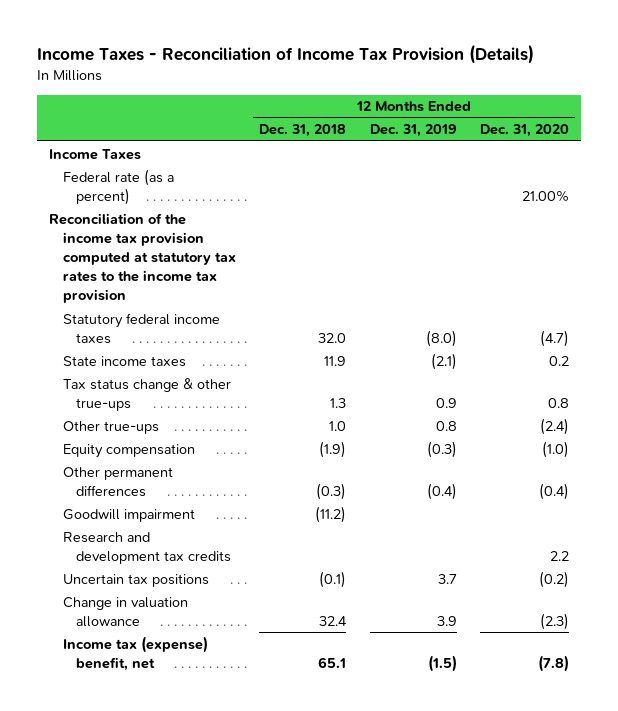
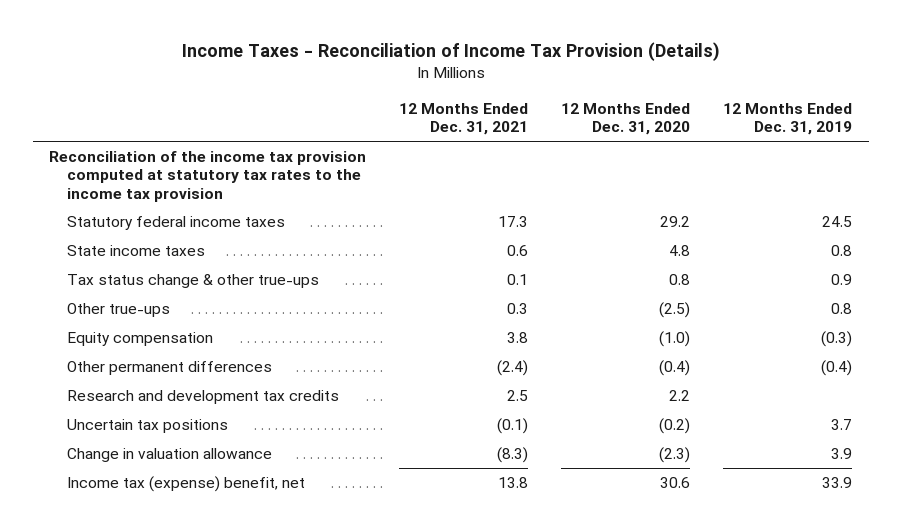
[259,124,347,138] Dec. 31, 2018 -> none
none -> [399,103,529,136] 12 Months Ended Dec. 31, 2021
[49,148,142,160] Income Taxes -> none
[62,168,174,205] Federal rate (as a percent) -> none
[425,329,457,347] (8.0) -> [822,215,853,227] 24.5
[539,329,569,347] (4.7) -> [660,215,691,227] 29.2
[430,352,457,370] (2.1) -> [831,244,853,256] 0.8
[548,355,569,366] 0.2 -> [669,244,691,256] 4.8
[539,417,569,435] (2.4) -> [659,301,691,318] (2.5)
[62,508,195,522] Goodwill impairment -> none
[427,654,457,672] (1.5) -> [822,476,853,488] 33.9
[537,654,569,672] (7.8) -> [660,476,691,488] 30.6

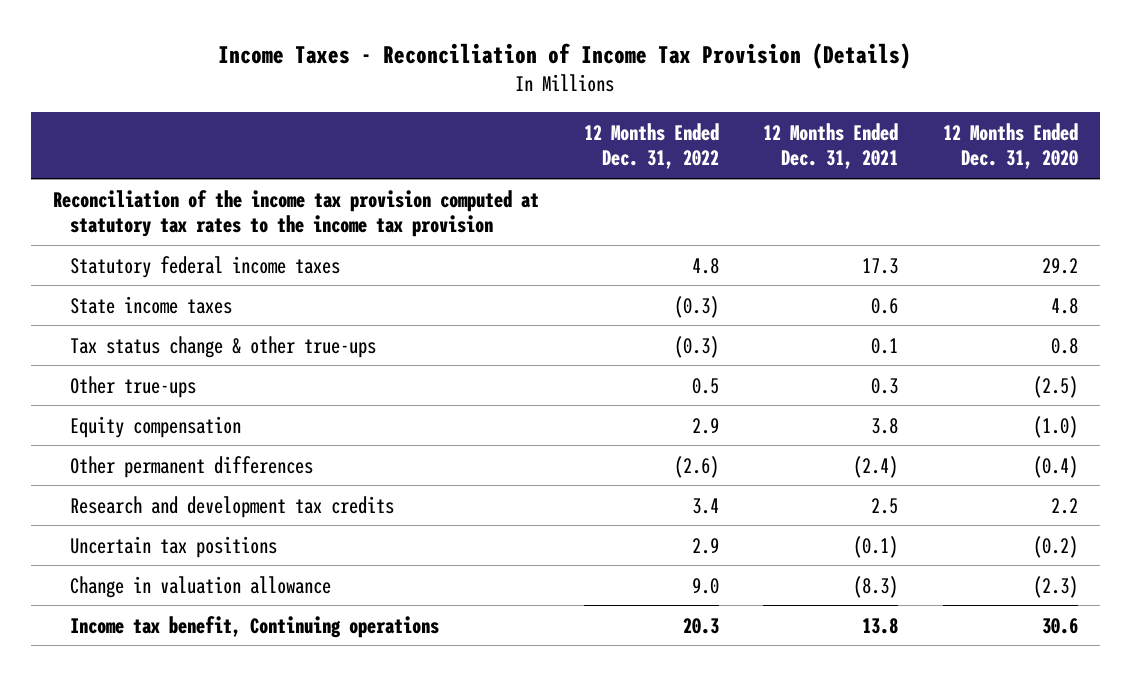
[723,103,853,136] 12 Months Ended Dec. 31, 2019 -> none
none -> [583,122,719,170] 12 Months Ended Dec. 31, 2022
[67,475,306,492] Income tax (expense) benefit, net -> [69,615,439,638] Income tax benefit, Continuing operations

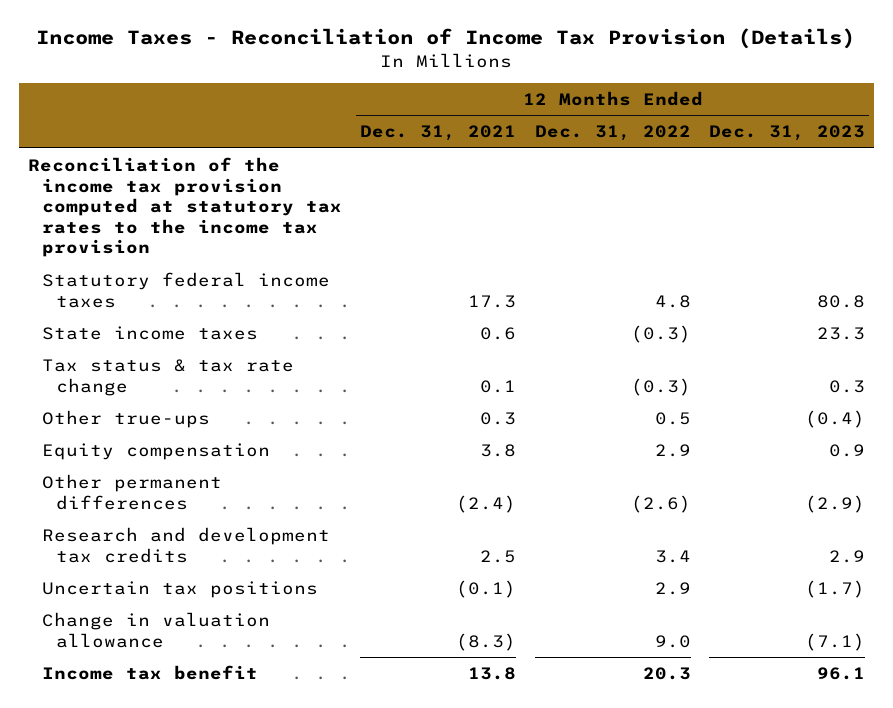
[942,122,1078,170] 12 Months Ended Dec. 31, 2020 -> none
none -> [708,125,865,142] Dec. 31, 2023
[69,335,376,358] Tax status change & other true-ups -> [42,358,295,396] Tax status & tax rate change
[69,615,439,638] Income tax benefit, Continuing operations -> [42,664,259,680] Income tax benefit

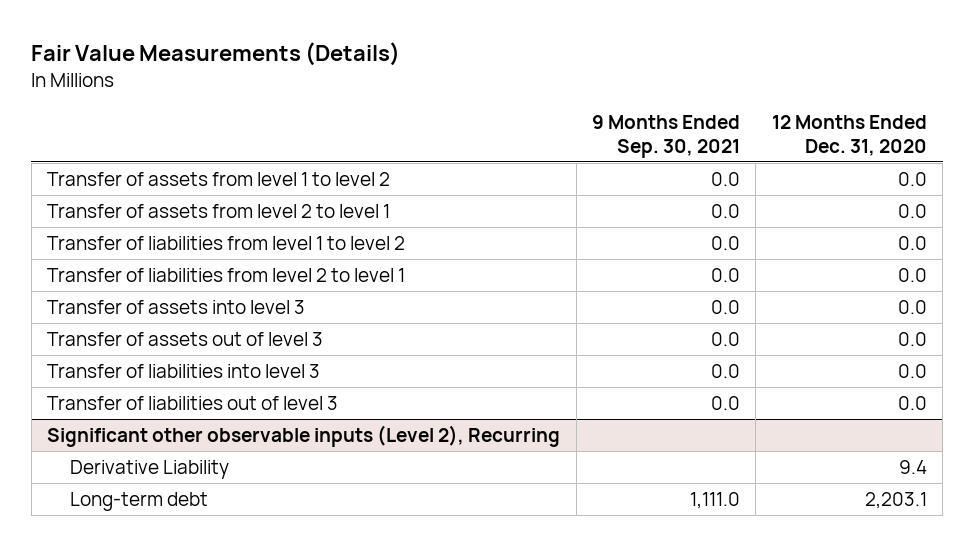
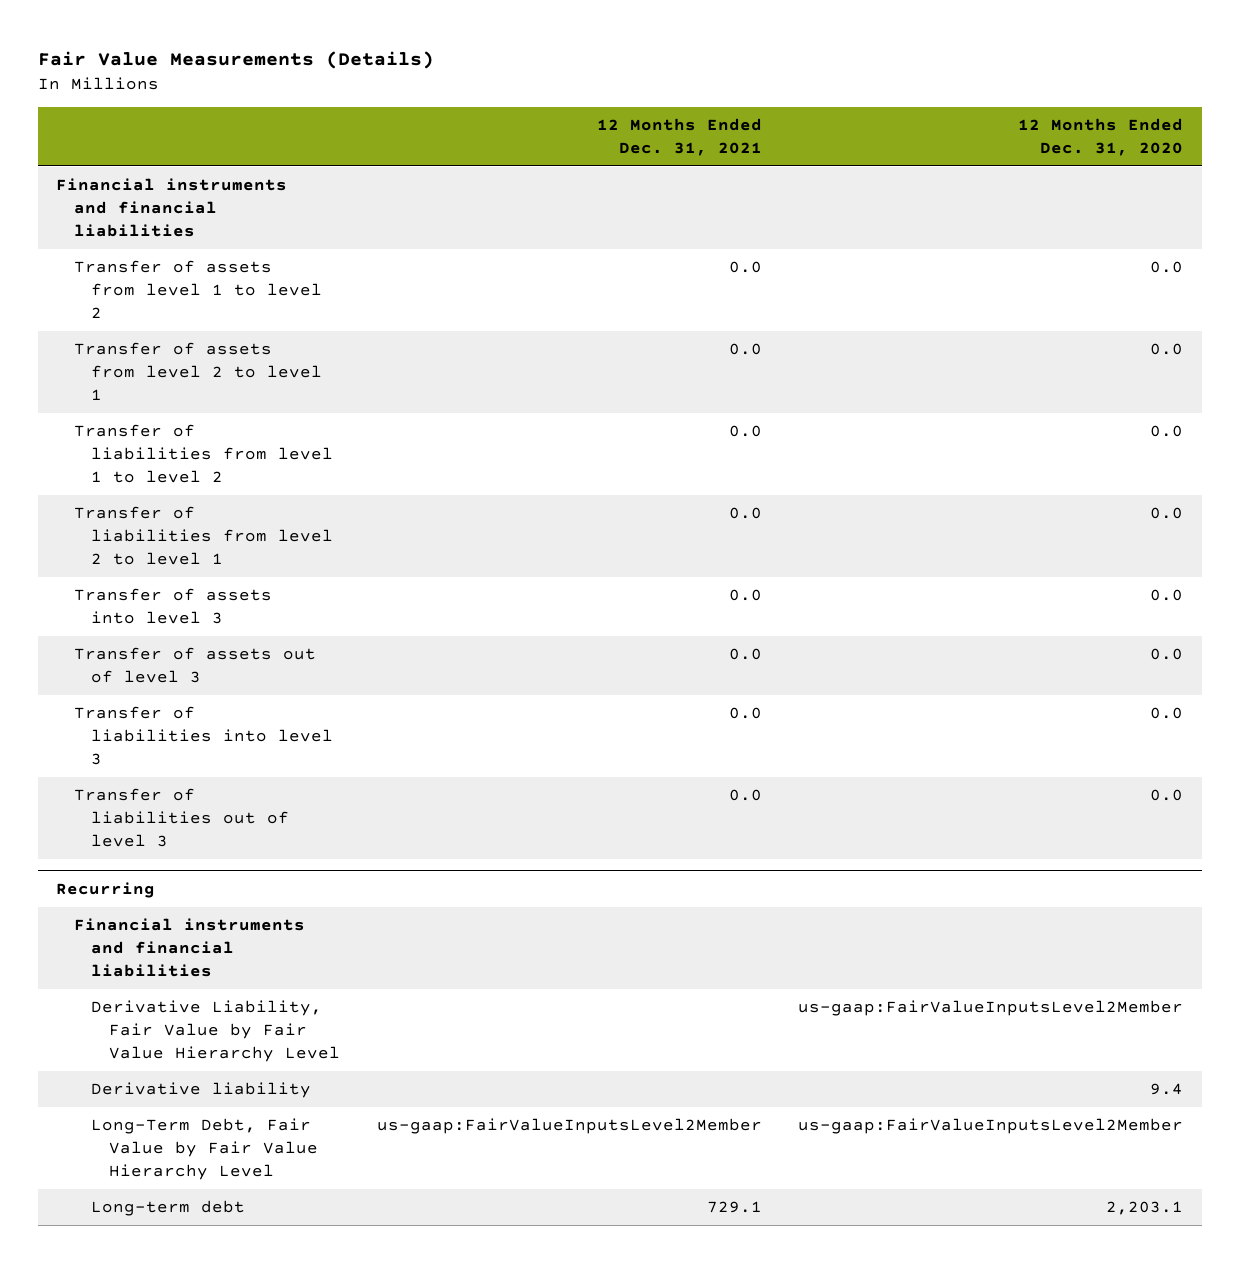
[591,114,740,158] 9 Months Ended Sep. 30, 2021 -> none
none -> [596,118,762,156] 12 Months Ended Dec. 31, 2021
none -> [56,178,288,237] Financial instruments and financial liabilities
[47,424,561,447] Significant other observable inputs (Level 2), Recurring -> none
none -> [56,881,156,898] Recurring
none -> [73,918,305,977] Financial instruments and financial liabilities
none -> [91,1000,340,1062] Derivative Liability, Fair Value by Fair Value Hierarchy Level
[69,459,229,479] Derivative Liability -> [91,1082,312,1099] Derivative liability
none -> [91,1118,318,1180] Long-Term Debt, Fair Value by Fair Value Hierarchy Level

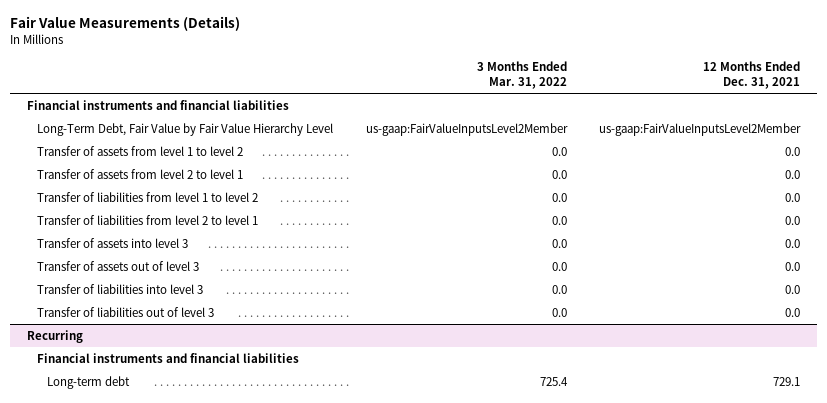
[1018,118,1184,156] 12 Months Ended Dec. 31, 2020 -> none
none -> [476,61,567,89] 3 Months Ended Mar. 31, 2022
none -> [36,122,333,136] Long-Term Debt, Fair Value by Fair Value Hierarchy Level
[91,1000,340,1062] Derivative Liability, Fair Value by Fair Value Hierarchy Level -> none
[91,1082,312,1099] Derivative liability -> none
[91,1118,318,1180] Long-Term Debt, Fair Value by Fair Value Hierarchy Level -> none

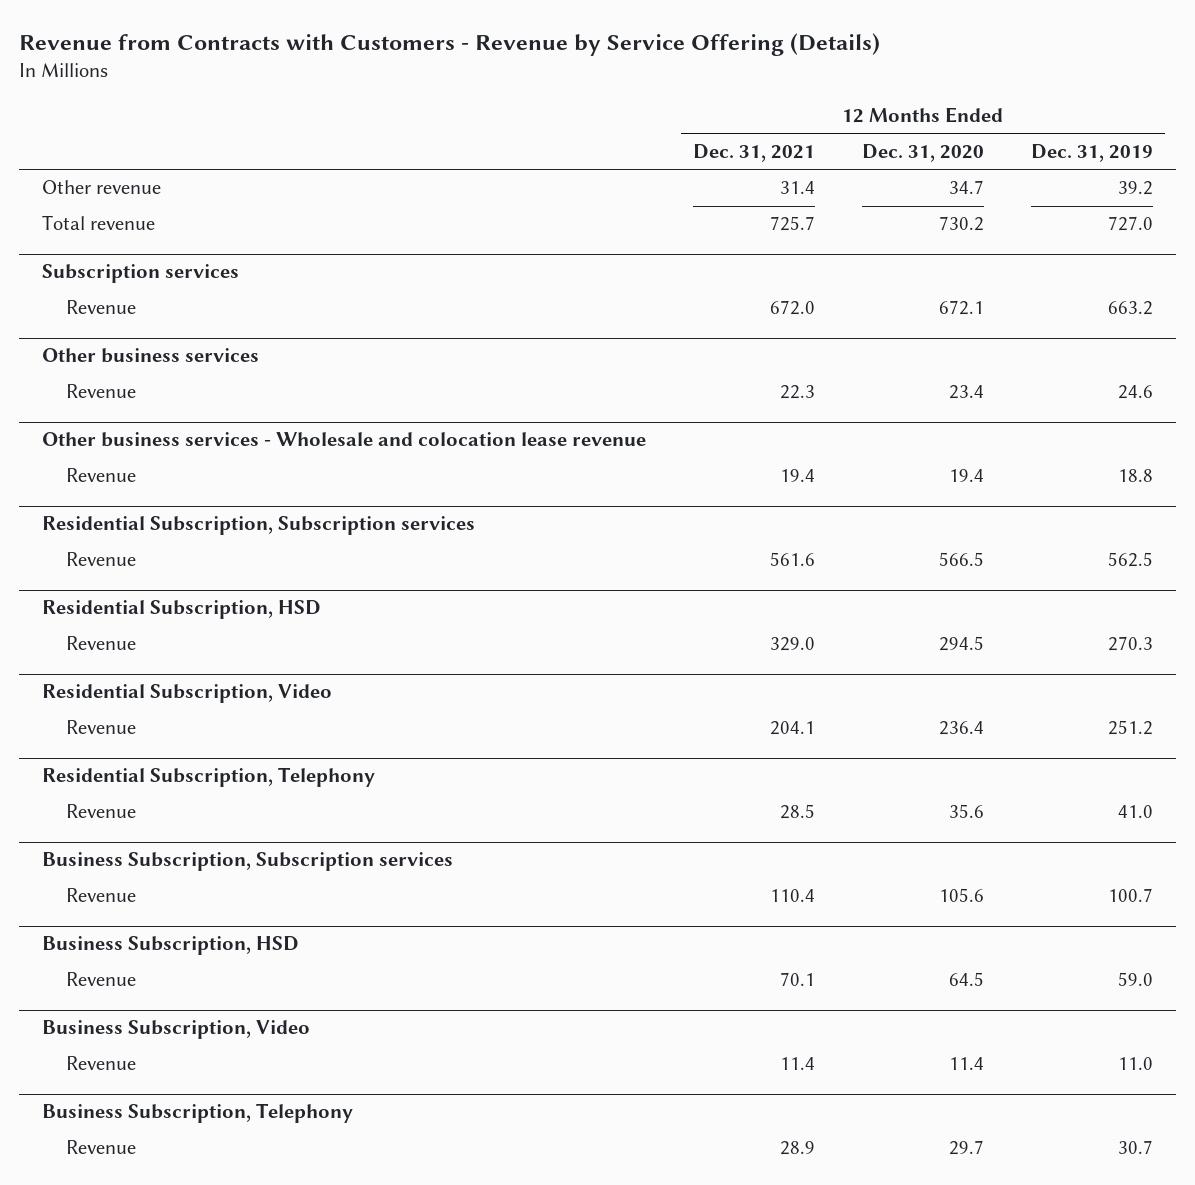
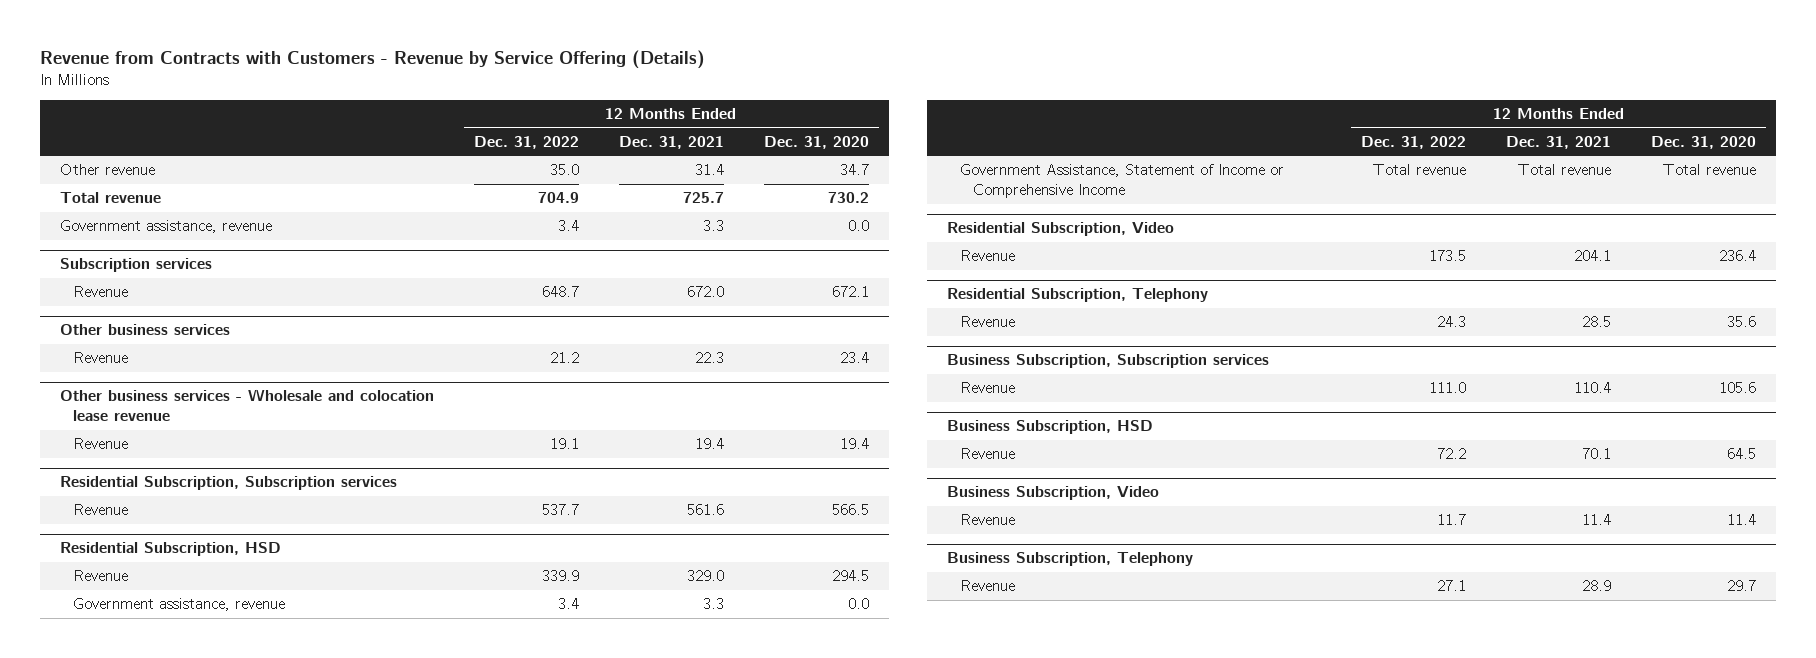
[1030,143,1153,162] Dec. 31, 2019 -> none
none -> [473,135,579,149] Dec. 31, 2022
none -> [59,220,272,234] Government assistance, revenue
none -> [72,598,285,612] Government assistance, revenue
none -> [960,164,1285,199] Government Assistance, Statement of Income or Comprehensive Income

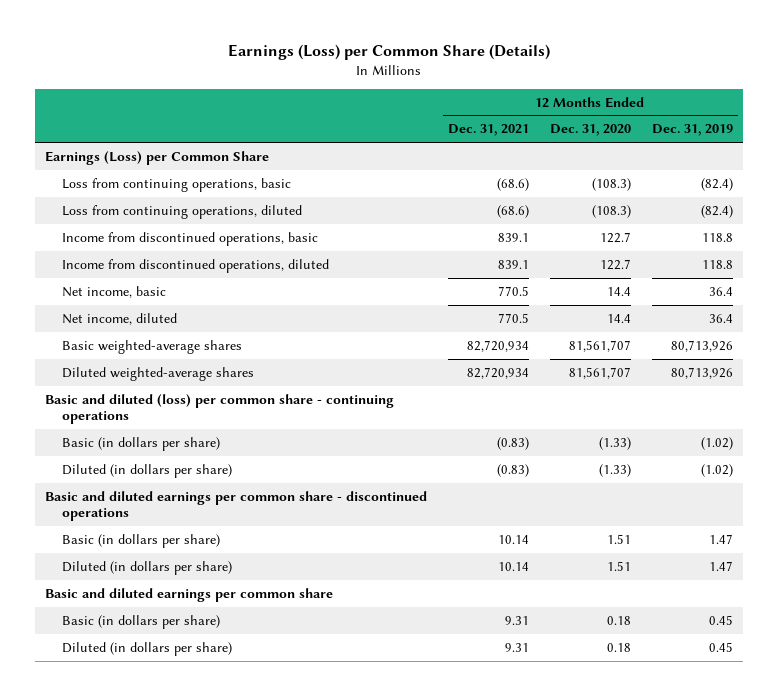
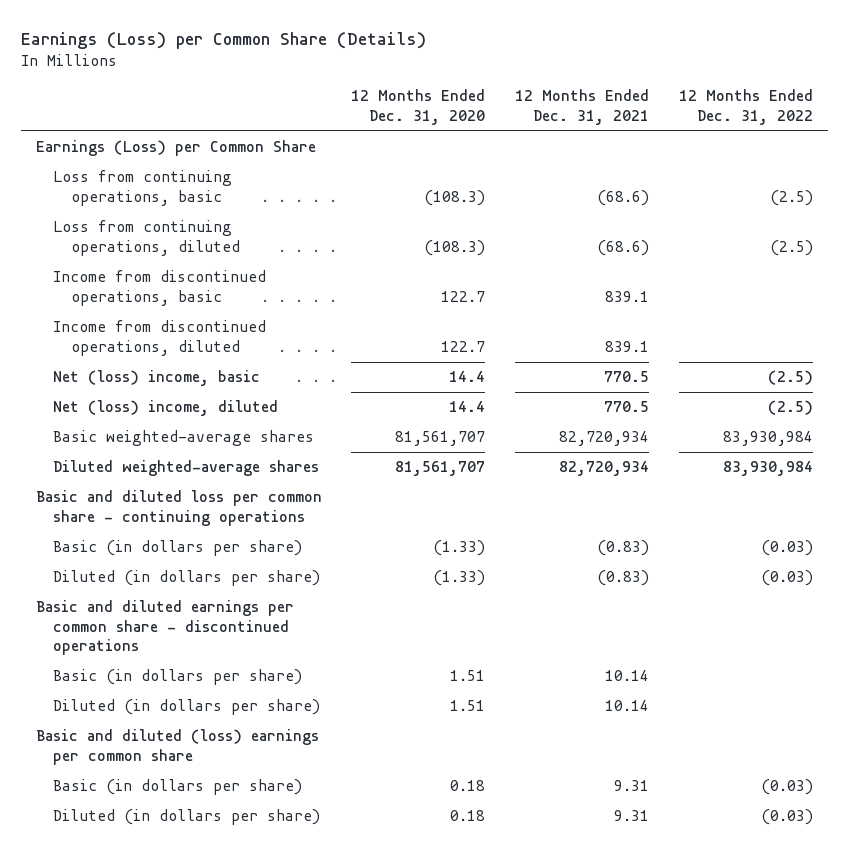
[651,124,733,137] Dec. 31, 2019 -> none
none -> [678,89,813,125] 12 Months Ended Dec. 31, 2022
[61,285,166,298] Net income, basic -> [53,370,261,387] Net (loss) income, basic
[61,312,177,325] Net income, diluted -> [53,400,279,417] Net (loss) income, diluted
[44,393,394,425] Basic and diluted (loss) per common share - continuing operations -> [35,490,322,526] Basic and diluted loss per common share - continuing operations
[44,587,333,602] Basic and diluted earnings per common share -> [35,729,319,765] Basic and diluted (loss) earnings per common share

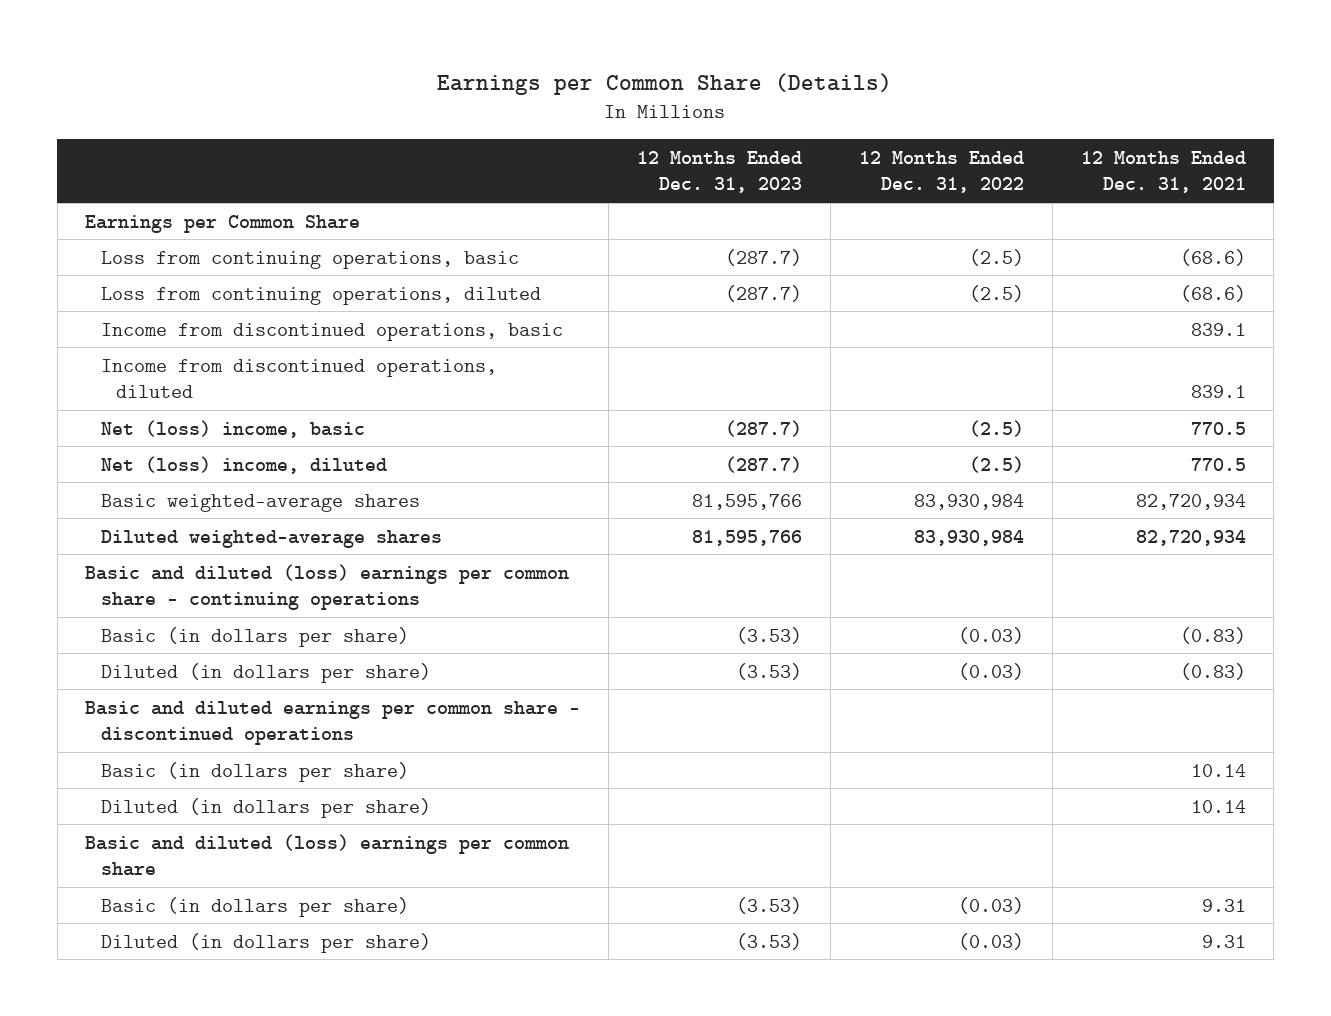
[21,31,427,49] Earnings (Loss) per Common Share (Details) -> [437,72,893,95] Earnings per Common Share (Details)
[351,89,486,125] 12 Months Ended Dec. 31, 2020 -> none
none -> [637,150,803,194] 12 Months Ended Dec. 31, 2023
[35,140,316,157] Earnings (Loss) per Common Share -> [85,214,361,233] Earnings per Common Share
[35,490,322,526] Basic and diluted loss per common share - continuing operations -> [85,563,570,611] Basic and diluted (loss) earnings per common share - continuing operations

